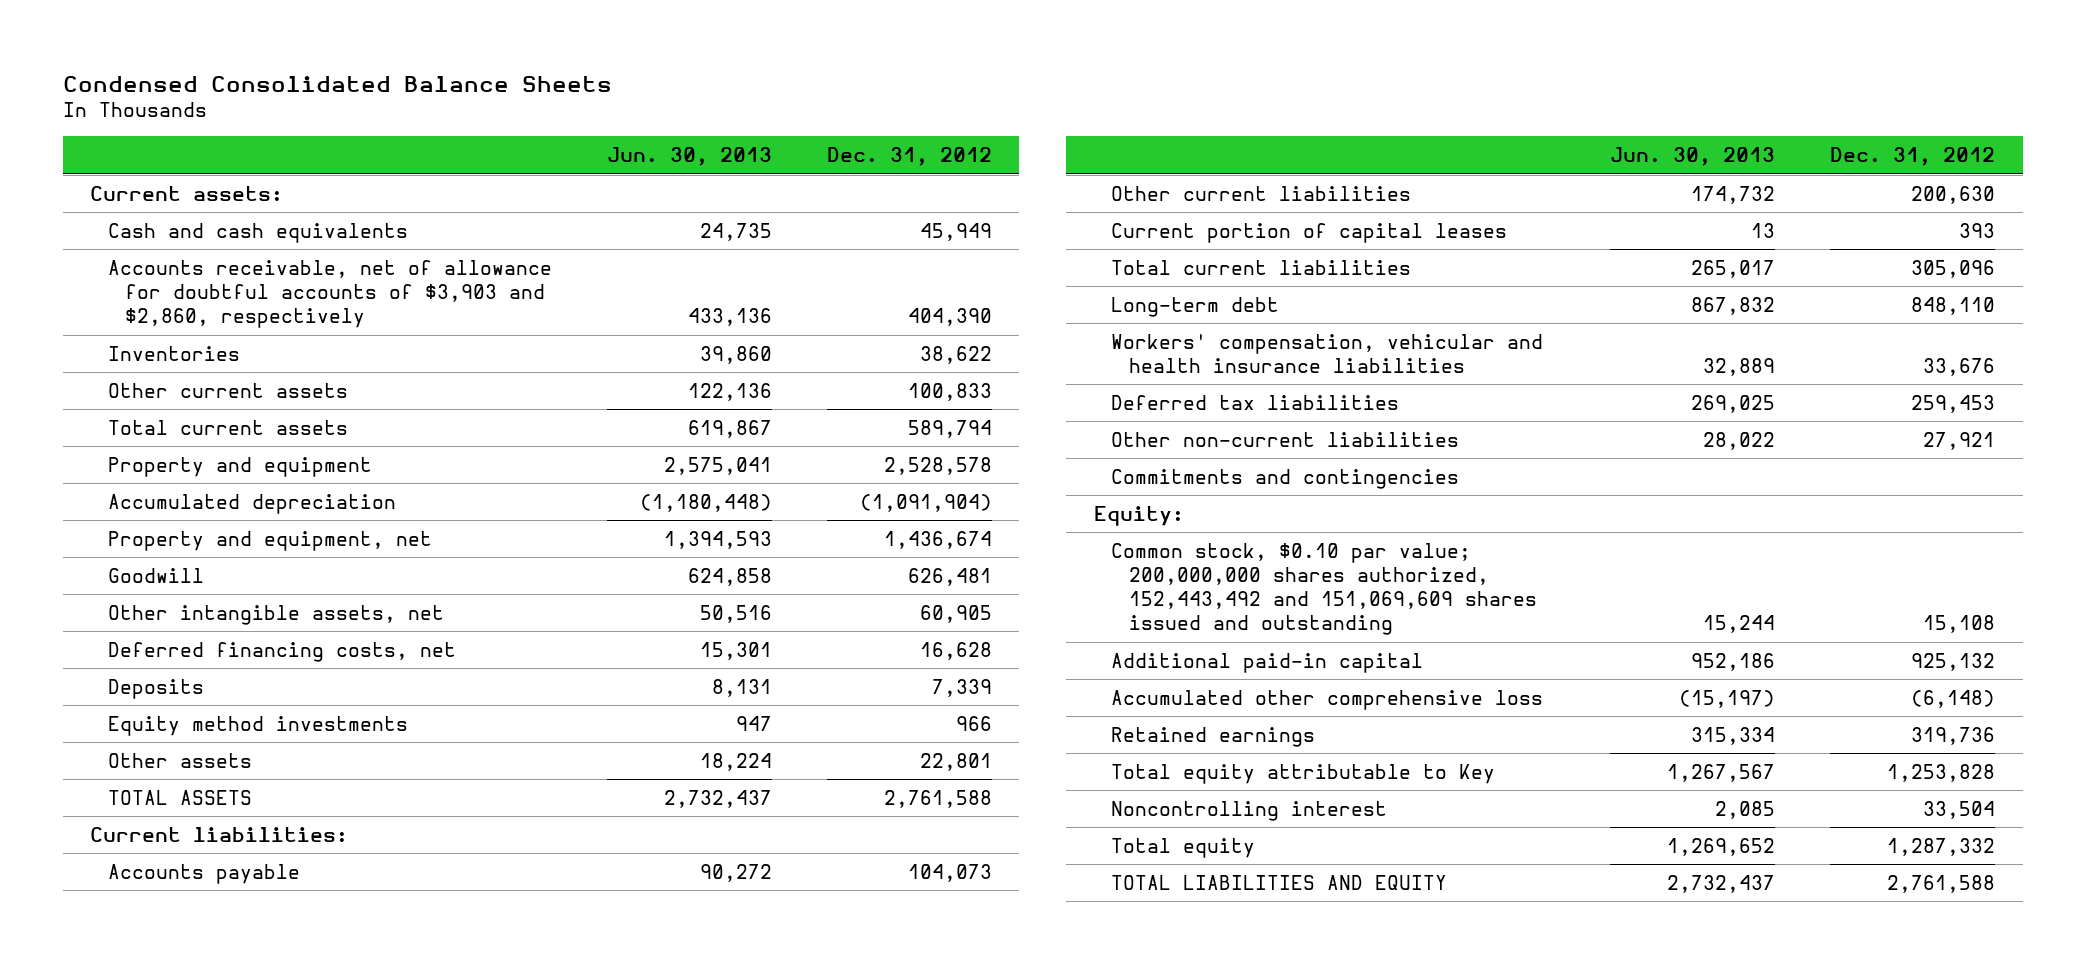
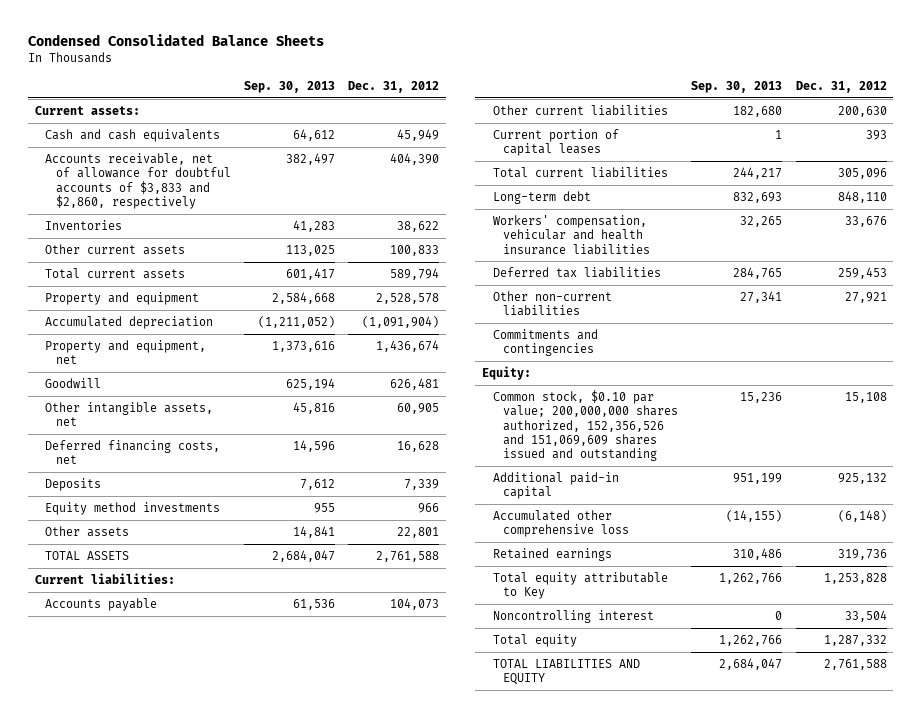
[606,147,772,167] Jun. 30, 2013 -> none
none -> [244,80,336,93] Sep. 30, 2013
[107,259,552,329] Accounts receivable, net of allowance for doubtful accounts of $3,903 and $2,860, respectively -> [45,152,231,209] Accounts receivable, net of allowance for doubtful accounts of $3,833 and $2,860, respectively
[1111,542,1537,636] Common stock, $0.10 par value; 200,000,000 shares authorized, 152,443,492 and 151,069,609 shares issued and outstanding -> [492,389,678,462] Common stock, $0.10 par value; 200,000,000 shares authorized, 152,356,526 and 151,069,609 shares issued and outstanding

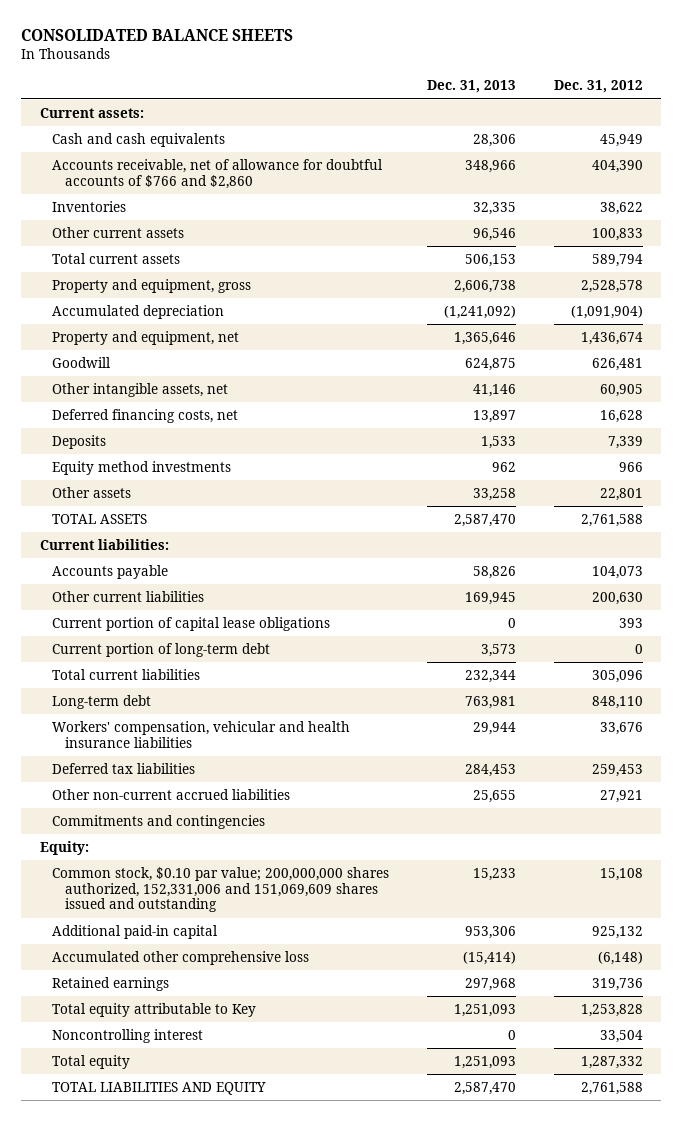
[28,34,325,47] Condensed Consolidated Balance Sheets -> [20,29,293,42] CONSOLIDATED BALANCE SHEETS
[244,80,336,93] Sep. 30, 2013 -> none
none -> [426,80,516,94] Dec. 31, 2013
[45,152,231,209] Accounts receivable, net of allowance for doubtful accounts of $3,833 and $2,860, respectively -> [52,158,384,189] Accounts receivable, net of allowance for doubtful accounts of $766 and $2,860
[45,291,200,305] Property and equipment -> [52,278,252,293] Property and equipment, gross
[492,128,619,157] Current portion of capital leases -> [52,616,331,631] Current portion of capital lease obligations
none -> [52,642,271,657] Current portion of long-term debt
[492,290,612,317] Other non-current liabilities -> [52,788,291,800] Other non-current accrued liabilities
[492,389,678,462] Common stock, $0.10 par value; 200,000,000 shares authorized, 152,356,526 and 151,069,609 shares issued and outstanding -> [52,866,390,913] Common stock, $0.10 par value; 200,000,000 shares authorized, 152,331,006 and 151,069,609 shares issued and outstanding

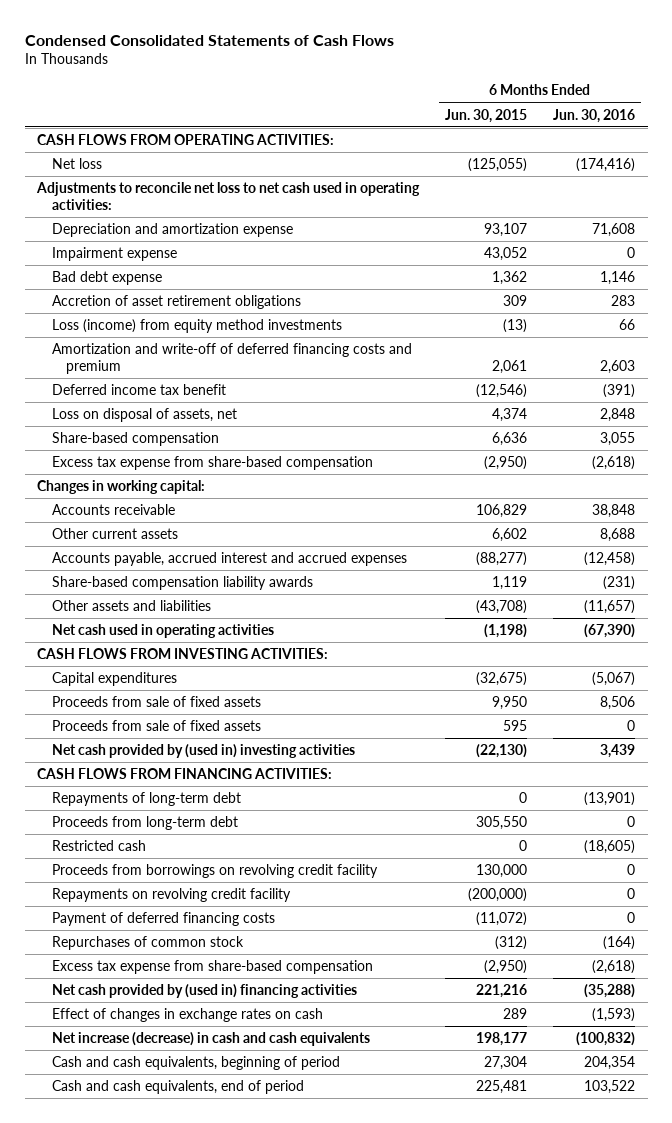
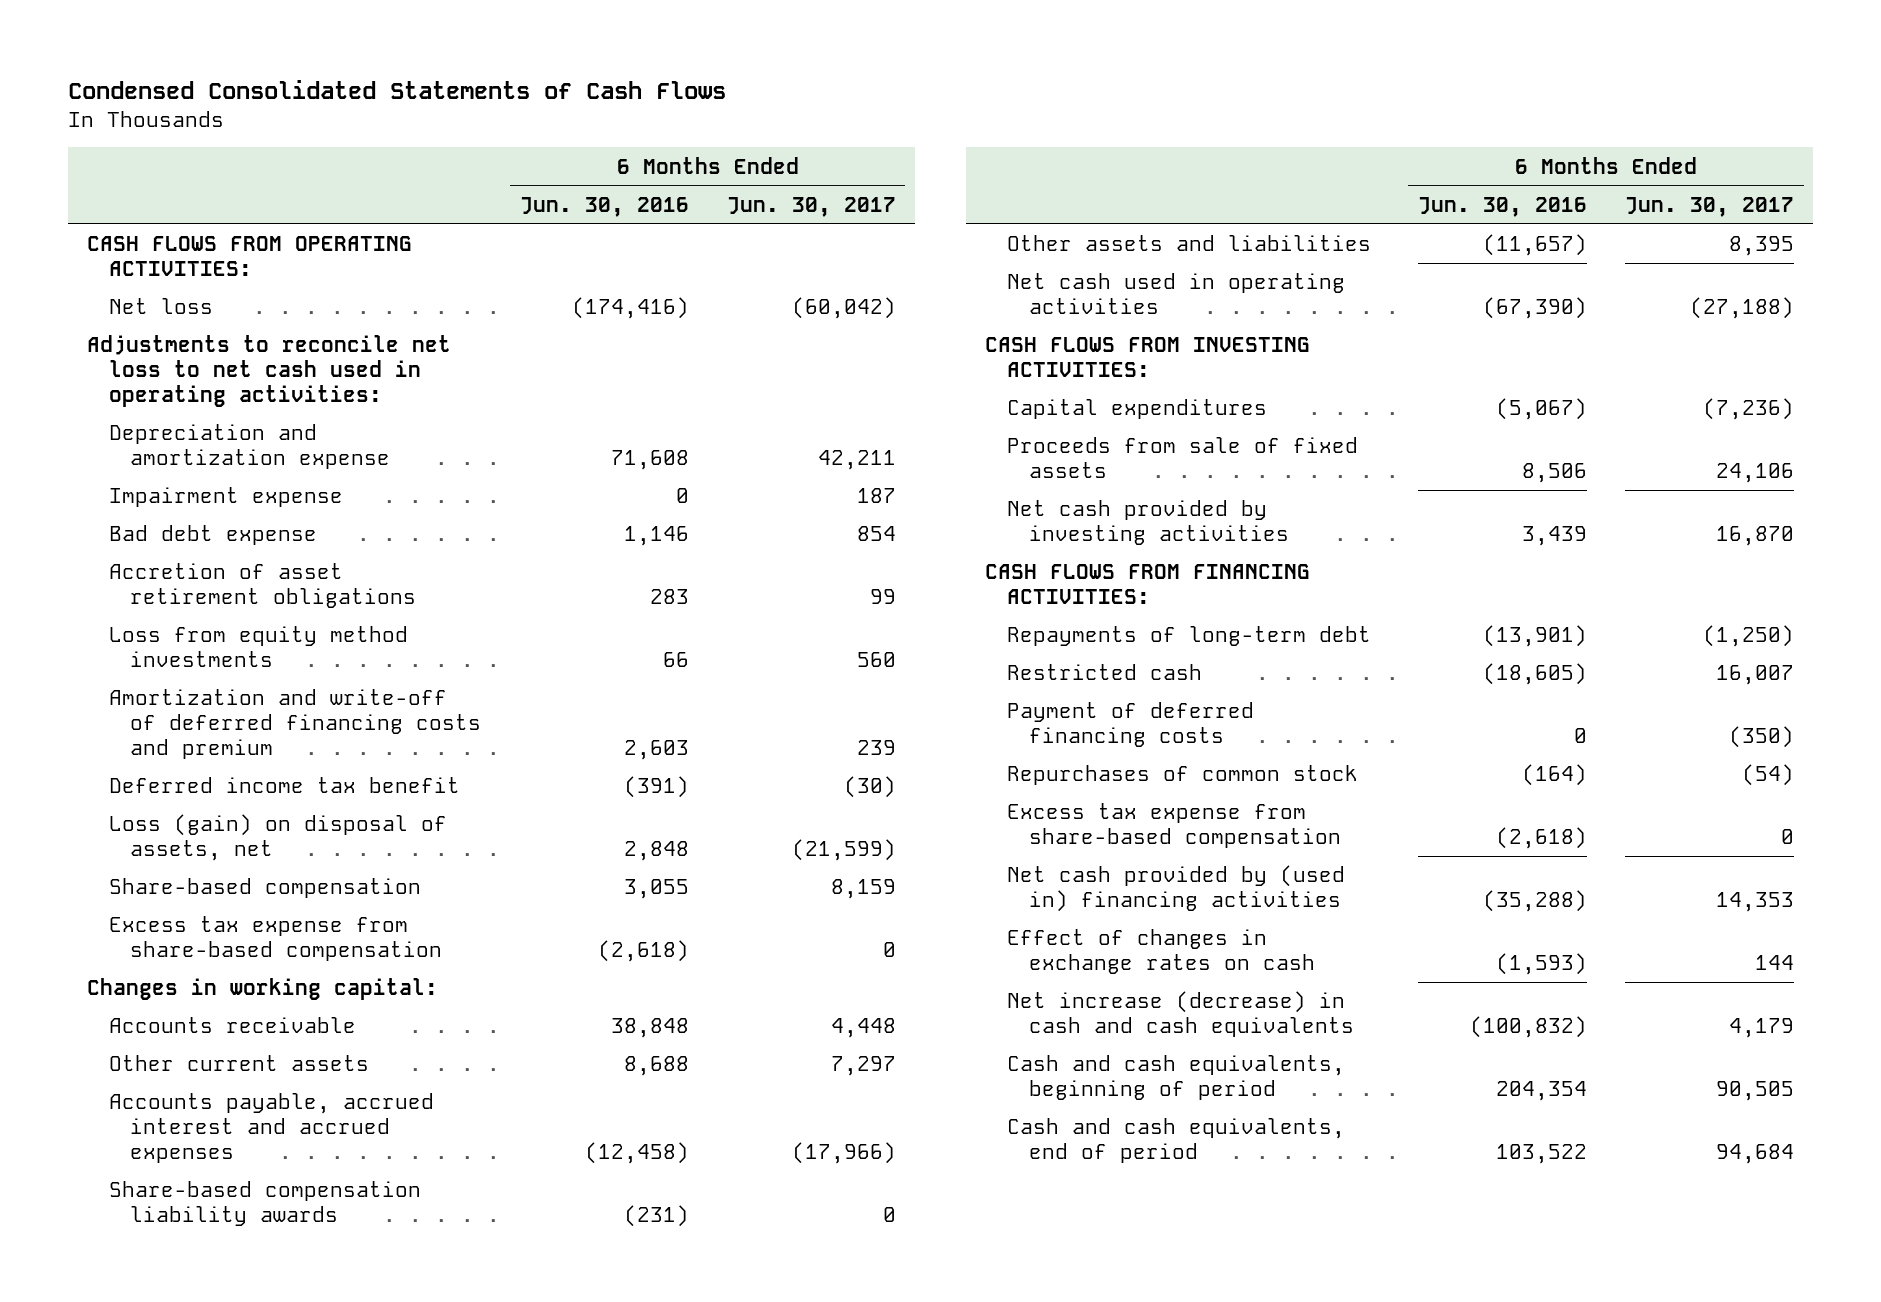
[445,108,528,123] Jun. 30, 2015 -> none
none -> [726,196,896,217] Jun. 30, 2017
[51,319,342,334] Loss (income) from equity method investments -> [108,626,408,668] Loss from equity method investments
[51,408,237,423] Loss on disposal of assets, net -> [108,814,447,862] Loss (gain) on disposal of assets, net
[51,720,261,732] Proceeds from sale of fixed assets -> none
[51,744,355,759] Net cash provided by (used in) investing activities -> [1006,500,1289,546] Net cash provided by investing activities
[51,816,238,831] Proceeds from long-term debt -> none
[51,864,378,879] Proceeds from borrowings on revolving credit facility -> none
[51,888,291,903] Repayments on revolving credit facility -> none

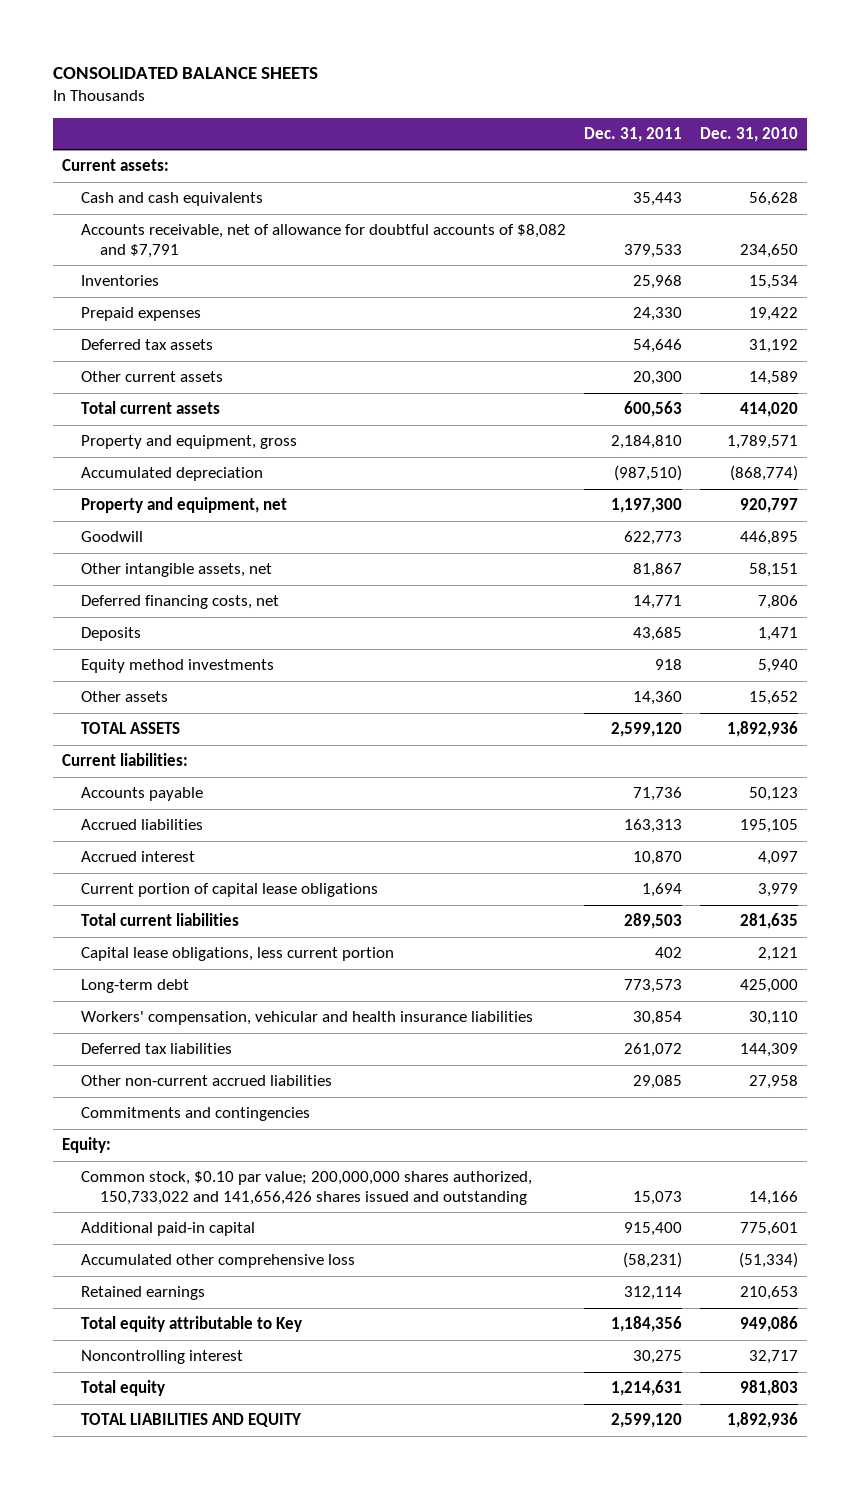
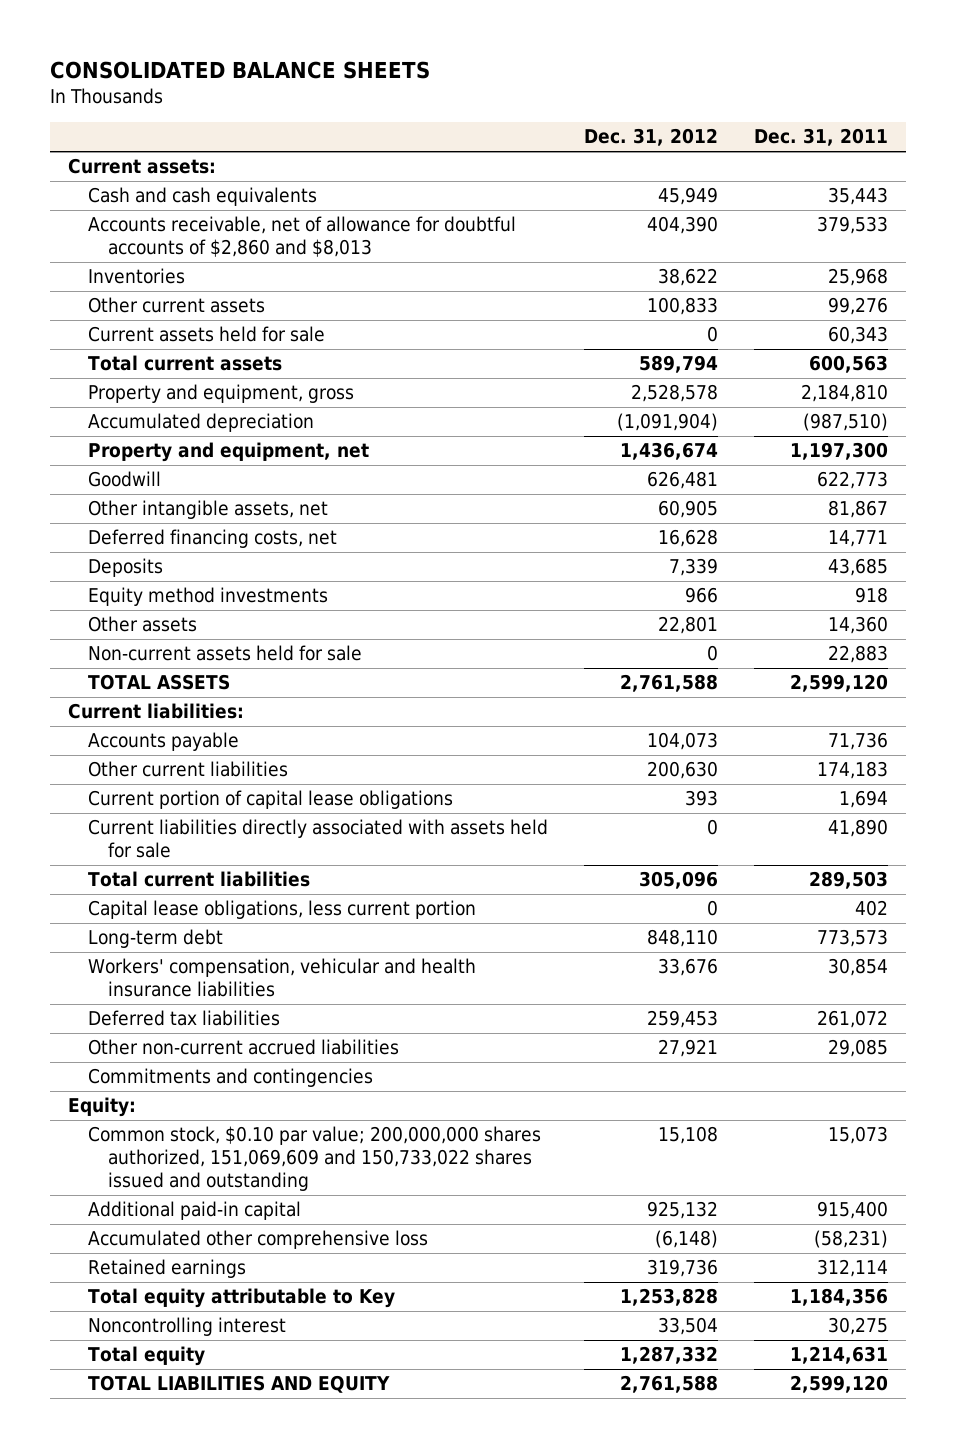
[699,126,798,142] Dec. 31, 2010 -> none
none -> [583,128,718,147] Dec. 31, 2012
[80,224,566,258] Accounts receivable, net of allowance for doubtful accounts of $8,082 and $7,791 -> [87,216,516,258] Accounts receivable, net of allowance for doubtful accounts of $2,860 and $8,013
[80,307,201,322] Prepaid expenses -> none
[80,339,213,351] Deferred tax assets -> none
[632,371,682,386] 20,300 -> [827,297,888,316] 99,276
none -> [87,326,325,343] Current assets held for sale
none -> [87,645,362,662] Non-current assets held for sale
[80,819,203,831] Accrued liabilities -> none
[80,851,195,863] Accrued interest -> none
none -> [87,761,288,778] Other current liabilities
none -> [87,819,548,859] Current liabilities directly associated with assets held for sale
[80,1171,532,1205] Common stock, $0.10 par value; 200,000,000 shares authorized, 150,733,022 and 141,656,426 shares issued and outstanding -> [87,1126,541,1192] Common stock, $0.10 par value; 200,000,000 shares authorized, 151,069,609 and 150,733,022 shares issued and outstanding

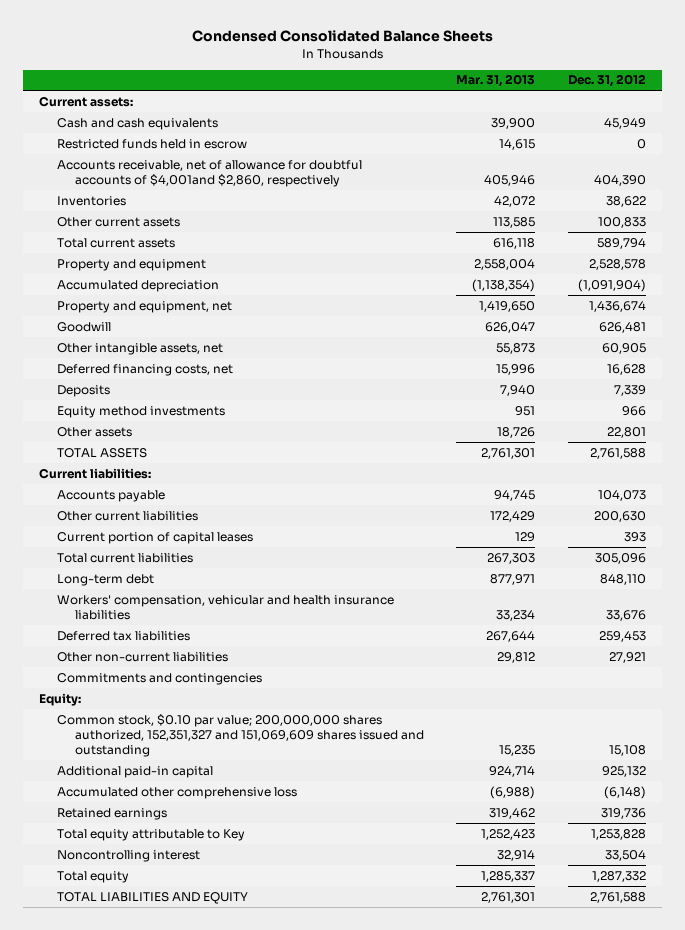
[49,61,430,80] CONSOLIDATED BALANCE SHEETS -> [191,30,493,43] Condensed Consolidated Balance Sheets
[753,128,888,147] Dec. 31, 2011 -> none
none -> [456,74,536,88] Mar. 31, 2013
none -> [56,138,247,149] Restricted funds held in escrow
[87,216,516,258] Accounts receivable, net of allowance for doubtful accounts of $2,860 and $8,013 -> [56,159,362,188] Accounts receivable, net of allowance for doubtful accounts of $4,001and $2,860, respectively
[87,326,325,343] Current assets held for sale -> none
[87,384,354,404] Property and equipment, gross -> [56,258,206,271] Property and equipment
[87,645,362,662] Non-current assets held for sale -> none
[87,819,548,859] Current liabilities directly associated with assets held for sale -> none
[87,790,453,810] Current portion of capital lease obligations -> [56,531,253,544] Current portion of capital leases
[87,900,476,920] Capital lease obligations, less current portion -> none
[87,1039,399,1056] Other non-current accrued liabilities -> [56,651,228,662] Other non-current liabilities
[87,1126,541,1192] Common stock, $0.10 par value; 200,000,000 shares authorized, 151,069,609 and 150,733,022 shares issued and outstanding -> [56,713,424,758] Common stock, $0.10 par value; 200,000,000 shares authorized, 152,351,327 and 151,069,609 shares issued and outstanding

